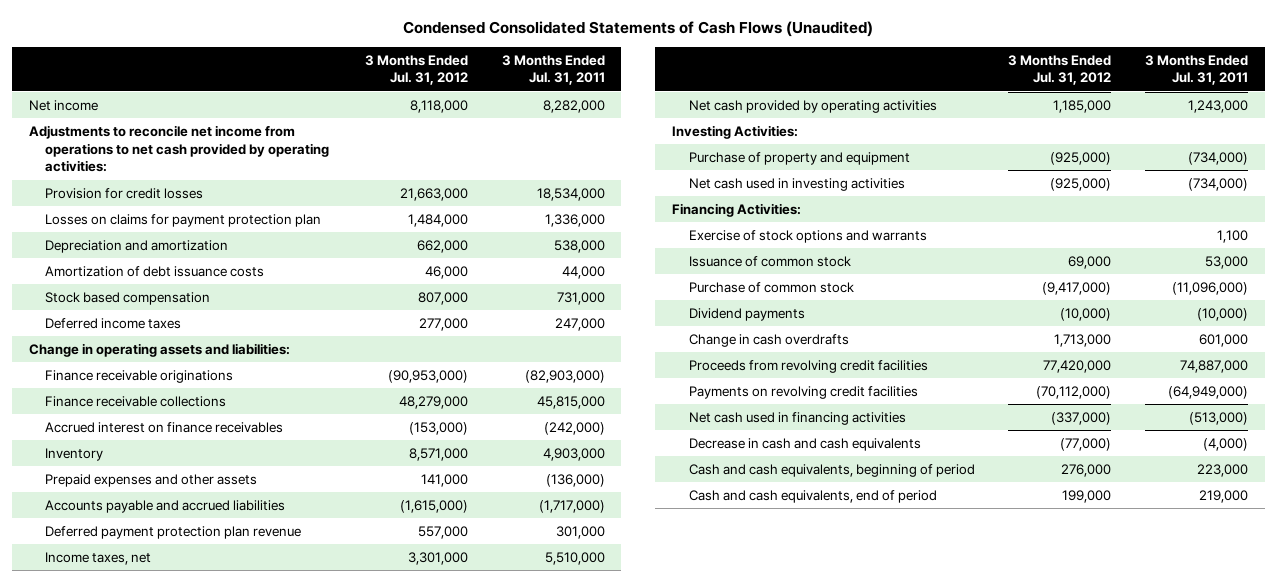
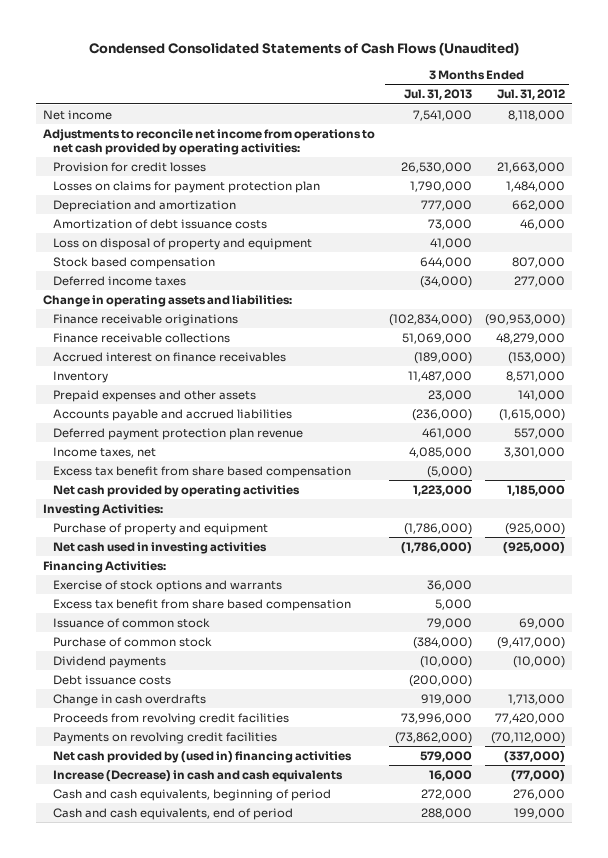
[501,54,605,86] 3 Months Ended Jul. 31, 2011 -> none
none -> [403,89,472,101] Jul. 31, 2013
none -> [52,237,312,250] Loss on disposal of property and equipment
none -> [52,465,351,478] Excess tax benefit from share based compensation
none -> [52,598,351,611] Excess tax benefit from share based compensation
none -> [52,674,171,685] Debt issuance costs
[688,411,906,425] Net cash used in financing activities -> [52,750,352,763] Net cash provided by (used in) financing activities
[688,437,921,451] Decrease in cash and cash equivalents -> [52,769,343,782] Increase (Decrease) in cash and cash equivalents

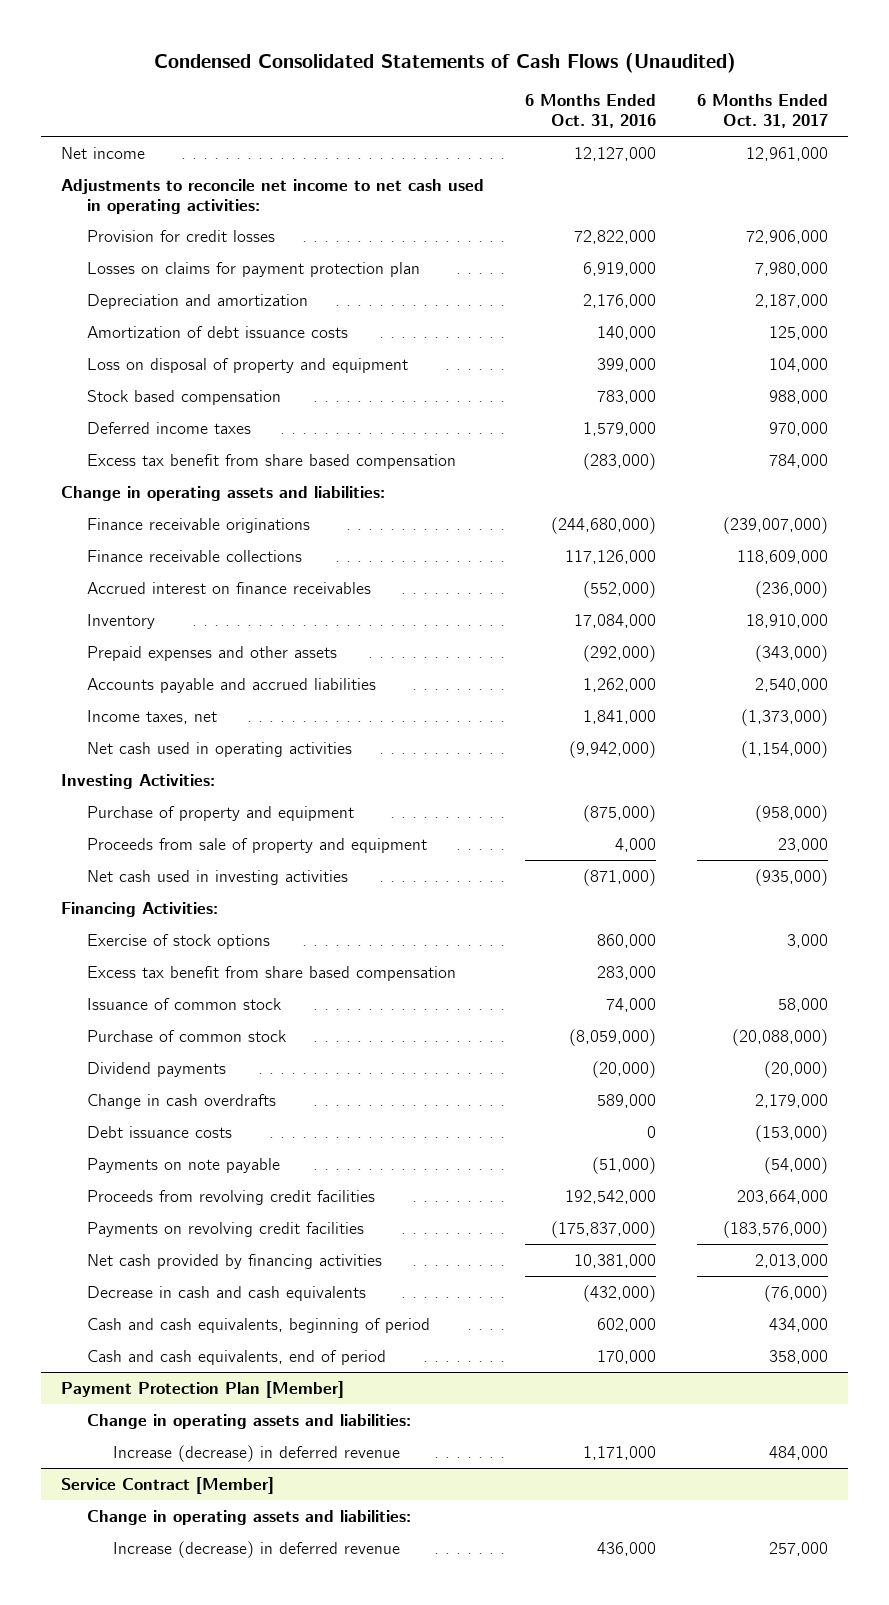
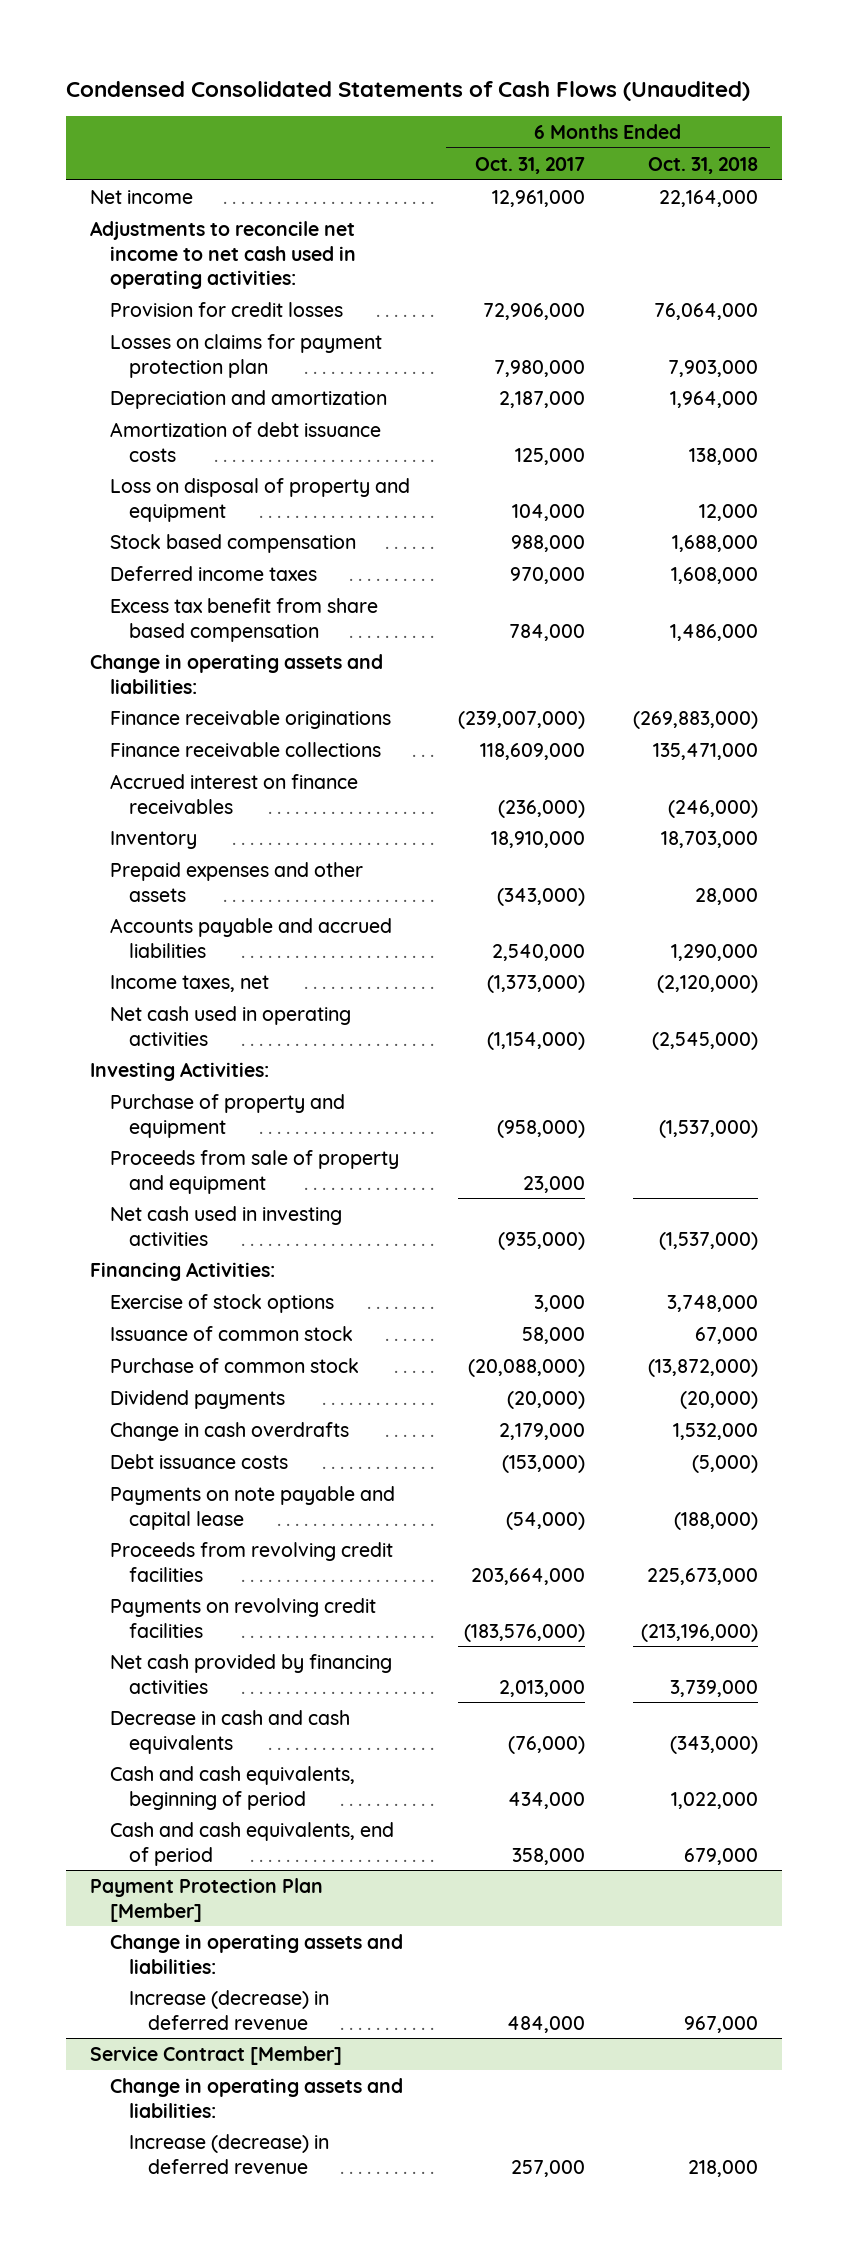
[525,94,657,129] 6 Months Ended Oct. 31, 2016 -> none
none -> [647,156,758,174] Oct. 31, 2018
[87,965,457,981] Excess tax benefit from share based compensation -> none
[87,1157,281,1173] Payments on note payable -> [109,1485,395,1530] Payments on note payable and capital lease

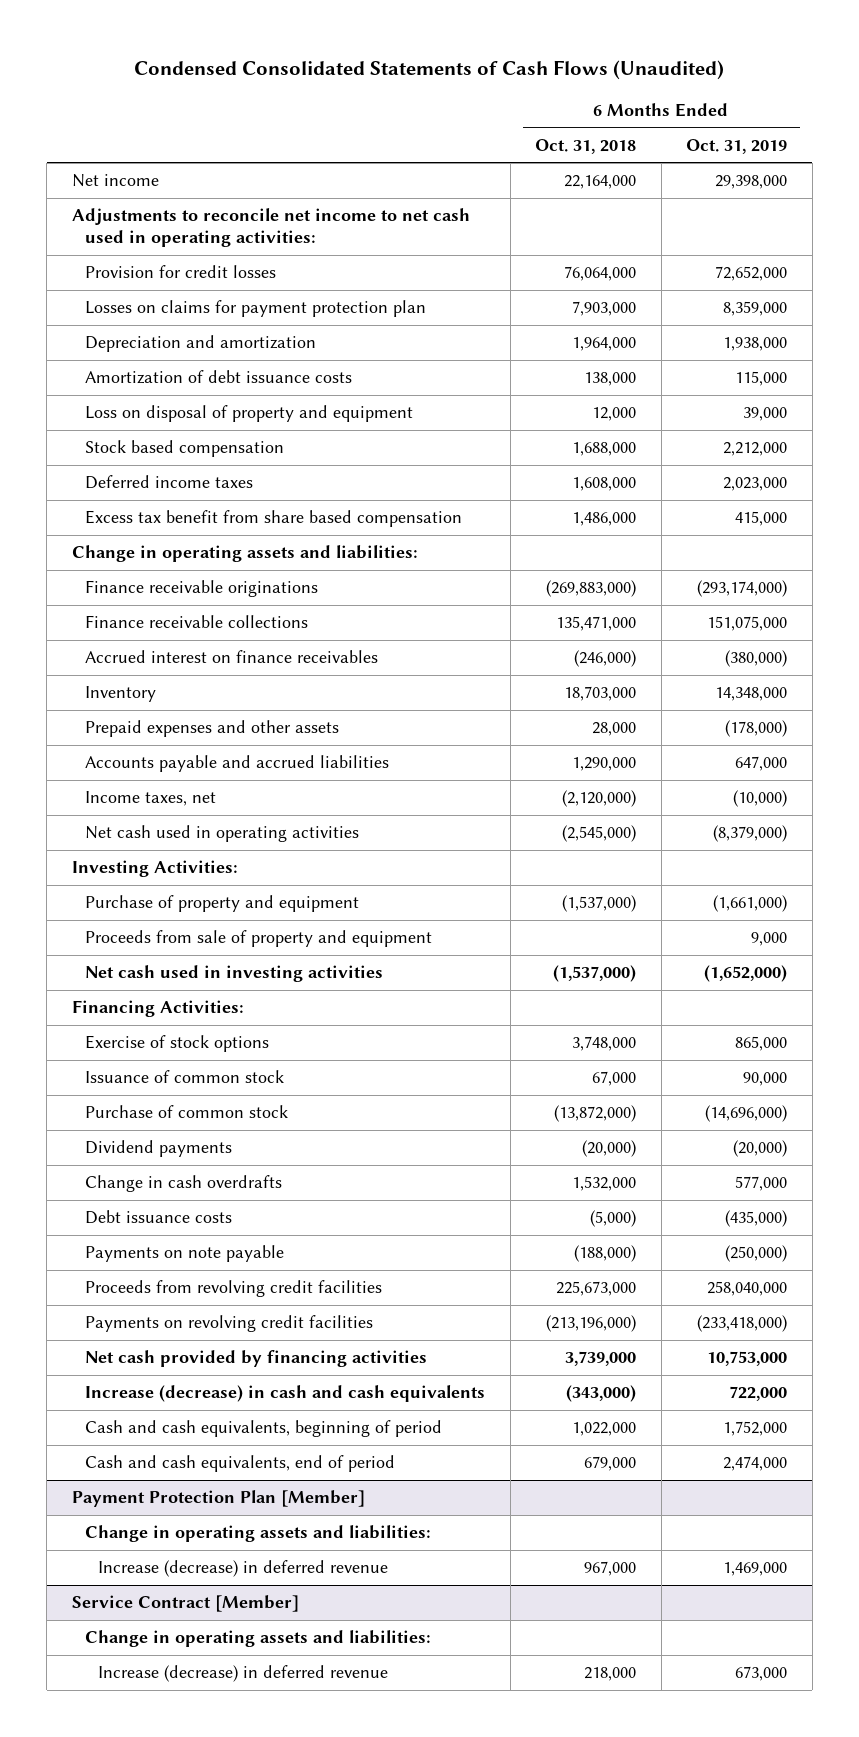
[474,156,585,174] Oct. 31, 2017 -> none
none -> [686,138,788,154] Oct. 31, 2019
[109,1485,395,1530] Payments on note payable and capital lease -> [85,1245,285,1263] Payments on note payable
[109,1709,350,1754] Decrease in cash and cash equivalents -> [85,1385,486,1403] Increase (decrease) in cash and cash equivalents

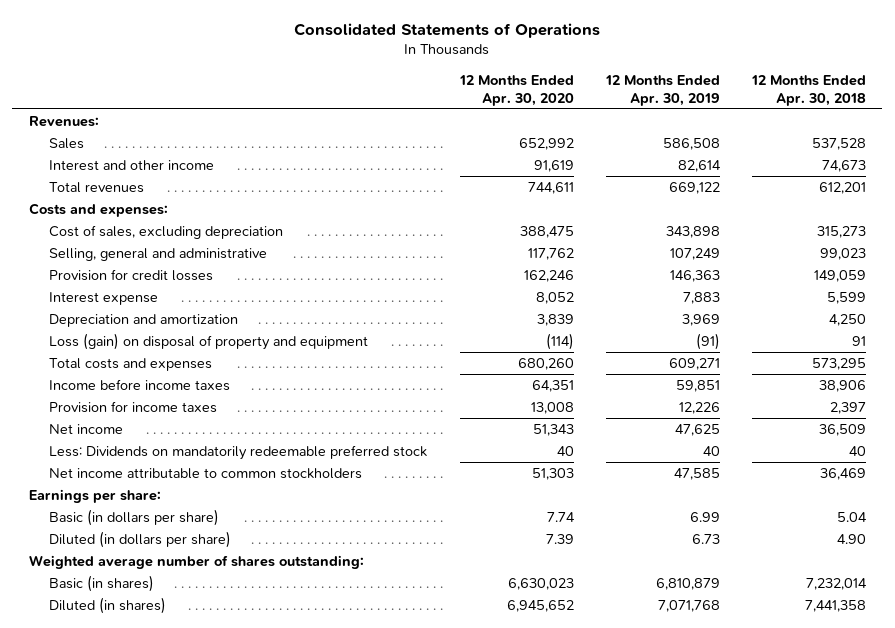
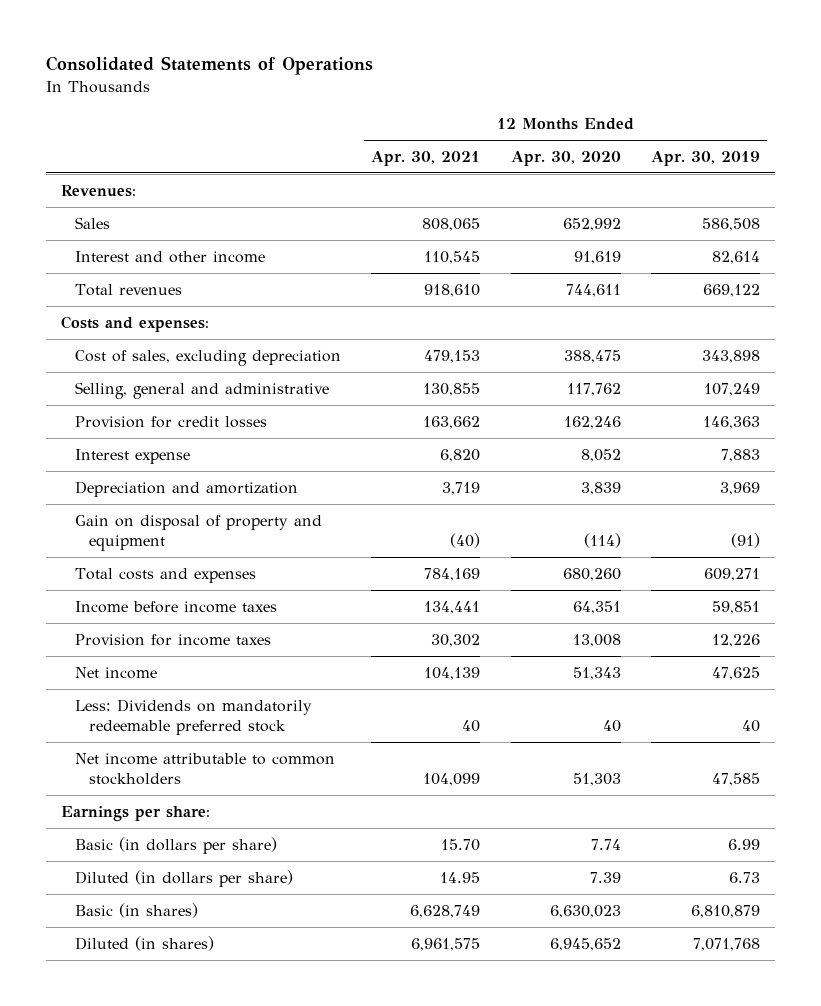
[751,74,867,106] 12 Months Ended Apr. 30, 2018 -> none
none -> [371,150,481,166] Apr. 30, 2021
[49,333,369,351] Loss (gain) on disposal of property and equipment -> [75,514,323,551] Gain on disposal of property and equipment
[28,555,364,570] Weighted average number of shares outstanding: -> none

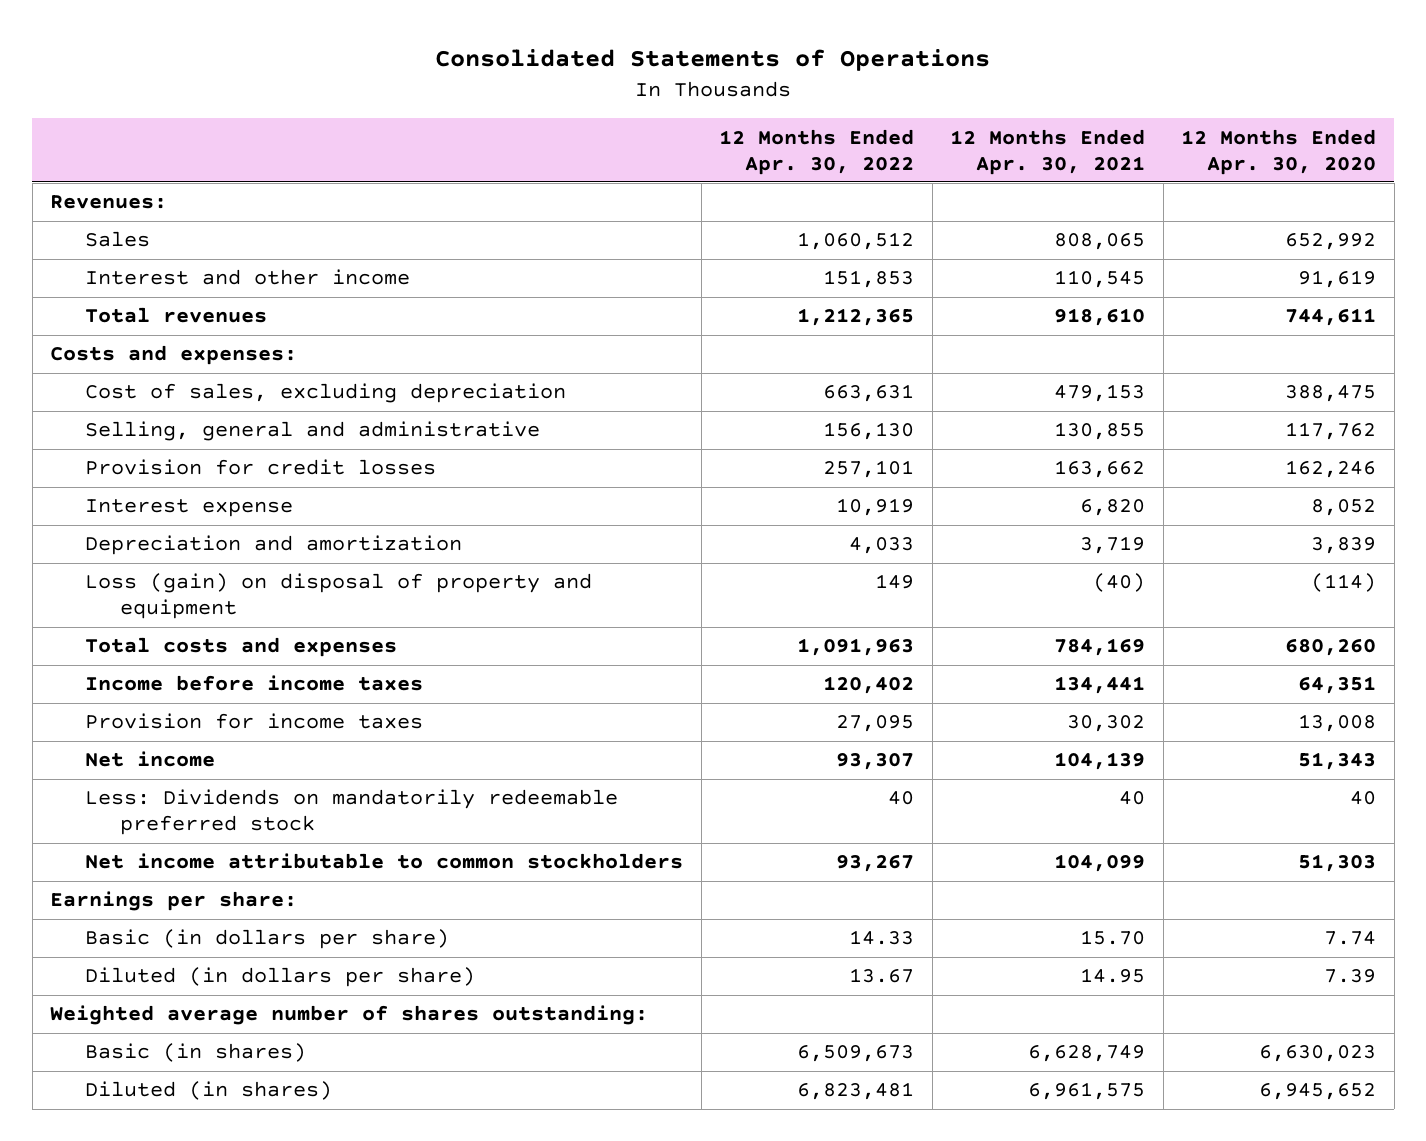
[650,150,760,166] Apr. 30, 2019 -> none
none -> [719,128,915,175] 12 Months Ended Apr. 30, 2022
[75,514,323,551] Gain on disposal of property and equipment -> [85,573,593,620] Loss (gain) on disposal of property and equipment
none -> [50,1005,649,1026] Weighted average number of shares outstanding:

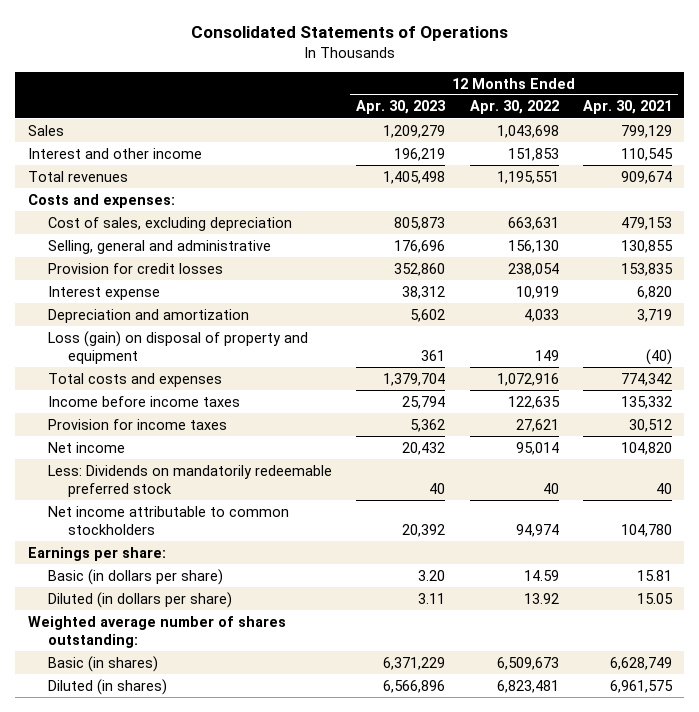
[1181,128,1377,175] 12 Months Ended Apr. 30, 2020 -> none
none -> [356,100,447,115] Apr. 30, 2023
[50,195,168,210] Revenues: -> none
[797,232,915,251] 1,060,512 -> [496,124,559,138] 1,043,698
[1054,233,1146,251] 808,065 -> [620,124,672,138] 799,129
[797,308,915,327] 1,212,365 -> [496,170,559,184] 1,195,551
[1054,308,1146,327] 918,610 -> [620,170,672,184] 909,674
[823,460,915,479] 257,101 -> [507,262,559,276] 238,054
[1054,460,1146,479] 163,662 -> [620,262,673,276] 153,835
[797,638,915,657] 1,091,963 -> [496,372,559,386] 1,072,916
[1054,638,1146,657] 784,169 -> [620,372,672,386] 774,342
[823,676,915,695] 120,402 -> [507,395,560,409] 122,635
[1054,676,1146,695] 134,441 -> [620,395,672,409] 135,332
[836,715,915,733] 27,095 -> [515,418,559,432] 27,621
[1067,715,1146,733] 30,302 -> [628,418,672,432] 30,512
[836,753,915,771] 93,307 -> [515,441,559,455] 95,014
[1054,752,1146,771] 104,139 -> [620,441,672,455] 104,820
[836,855,915,873] 93,267 -> [515,523,559,537] 94,974
[1054,854,1146,873] 104,099 -> [620,523,672,537] 104,780
[849,930,915,946] 14.33 -> [523,569,559,581] 14.59
[1080,930,1146,946] 15.70 -> [636,569,672,581] 15.81
[849,968,915,984] 13.67 -> [523,592,559,604] 13.92
[1080,968,1146,984] 14.95 -> [636,592,673,604] 15.05

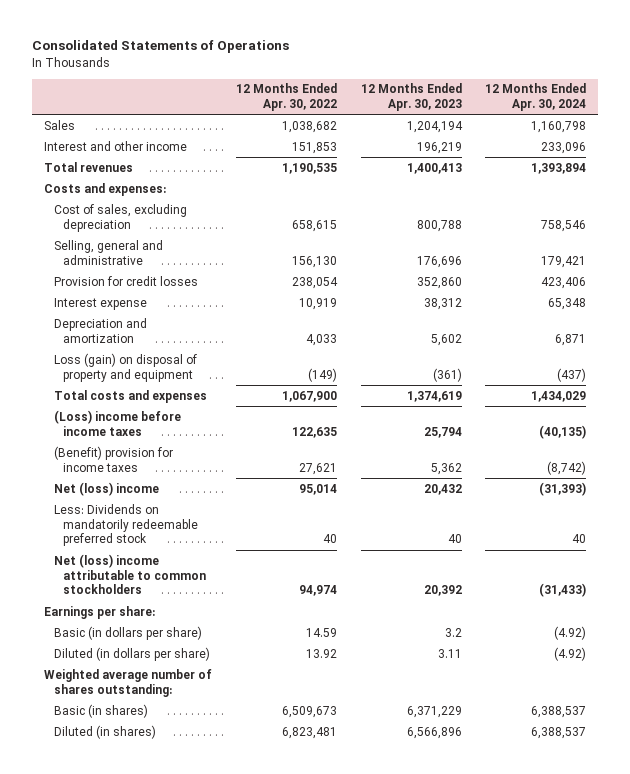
[582,100,672,115] Apr. 30, 2021 -> none
none -> [485,83,587,112] 12 Months Ended Apr. 30, 2024
[383,124,446,138] 1,209,279 -> [406,120,463,133] 1,204,194
[496,124,559,138] 1,043,698 -> [281,120,337,133] 1,038,682
[383,170,446,184] 1,405,498 -> [406,162,462,174] 1,400,413
[496,170,559,184] 1,195,551 -> [281,162,337,174] 1,190,535
[394,216,446,230] 805,873 -> [416,219,462,232] 800,788
[507,216,559,230] 663,631 -> [291,219,337,232] 658,615
[421,349,446,361] 361 -> [432,367,462,382] (361)
[534,349,559,361] 149 -> [307,367,337,382] (149)
[383,372,446,386] 1,379,704 -> [406,390,462,402] 1,374,619
[496,372,559,386] 1,072,916 -> [281,390,337,402] 1,067,900
[47,395,240,407] Income before income taxes -> [53,409,181,436] (Loss) income before income taxes
[47,418,227,430] Provision for income taxes -> [53,445,173,472] (Benefit) provision for income taxes
[47,441,125,453] Net income -> [53,481,159,496] Net (loss) income
[47,505,289,535] Net income attributable to common stockholders -> [53,553,207,595] Net (loss) income attributable to common stockholders
[418,569,446,581] 3.20 -> [444,627,462,637] 3.2

